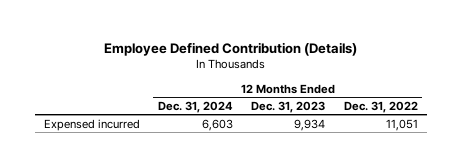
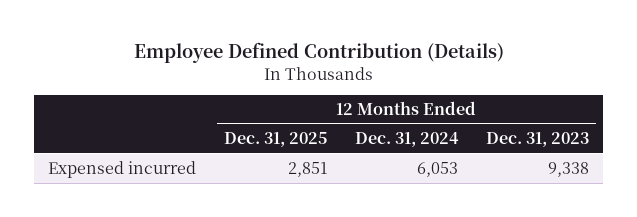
[343,100,418,113] Dec. 31, 2022 -> none
none -> [223,131,328,147] Dec. 31, 2025
[202,118,234,131] 6,603 -> [417,162,459,178] 6,053
[294,118,326,131] 9,934 -> [548,162,590,178] 9,338

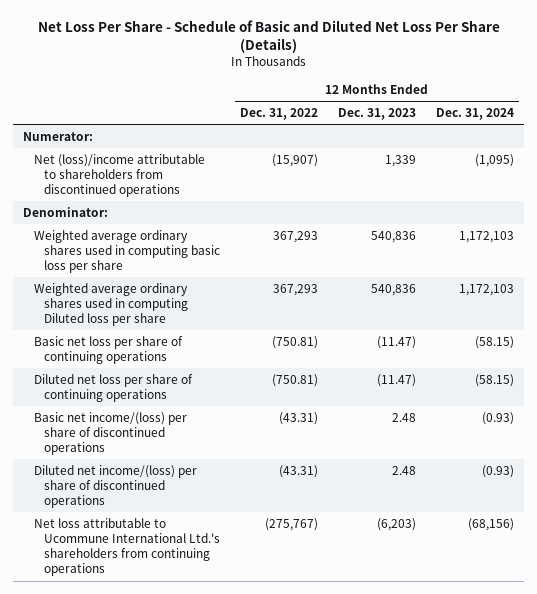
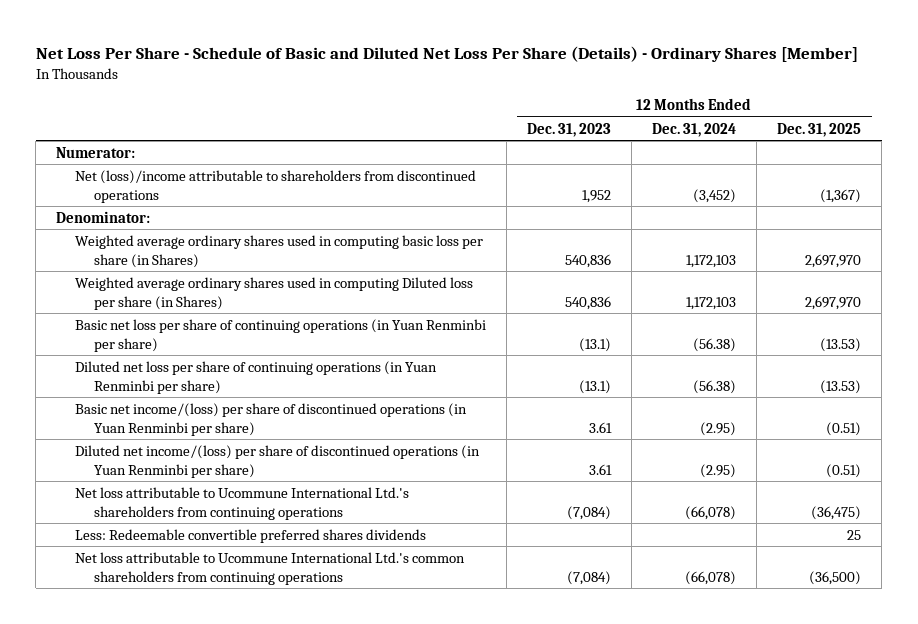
[37,19,500,54] Net Loss Per Share - Schedule of Basic and Diluted Net Loss Per Share (Details) -> [35,45,858,62] Net Loss Per Share - Schedule of Basic and Diluted Net Loss Per Share (Details) - Ordinary Shares [Member]
[240,108,319,121] Dec. 31, 2022 -> none
none -> [777,122,862,137] Dec. 31, 2025
[385,154,417,167] 1,339 -> [582,189,612,203] 1,952
[474,153,514,167] (1,095) -> [693,188,737,203] (3,452)
[33,229,221,274] Weighted average ordinary shares used in computing basic loss per share -> [74,234,483,268] Weighted average ordinary shares used in computing basic loss per share (in Shares)
[33,282,189,327] Weighted average ordinary shares used in computing Diluted loss per share -> [74,276,473,310] Weighted average ordinary shares used in computing Diluted loss per share (in Shares)
[33,335,183,365] Basic net loss per share of continuing operations -> [74,318,486,352] Basic net loss per share of continuing operations (in Yuan Renminbi per share)
[377,335,417,349] (11.47) -> [579,337,612,352] (13.1)
[474,335,514,349] (58.15) -> [693,337,737,352] (56.38)
[33,373,193,403] Diluted net loss per share of continuing operations -> [74,360,437,394] Diluted net loss per share of continuing operations (in Yuan Renminbi per share)
[377,373,417,387] (11.47) -> [579,379,612,394] (13.1)
[474,373,514,387] (58.15) -> [693,379,737,394] (56.38)
[33,411,187,456] Basic net income/(loss) per share of discontinued operations -> [74,402,467,436] Basic net income/(loss) per share of discontinued operations (in Yuan Renminbi per share)
[392,412,417,422] 2.48 -> [589,421,613,433] 3.61
[481,411,514,425] (0.93) -> [700,421,737,436] (2.95)
[33,464,197,509] Diluted net income/(loss) per share of discontinued operations -> [74,444,480,478] Diluted net income/(loss) per share of discontinued operations (in Yuan Renminbi per share)
[392,465,417,475] 2.48 -> [589,463,613,475] 3.61
[481,464,514,478] (0.93) -> [700,463,737,478] (2.95)
[377,517,417,531] (6,203) -> [567,505,612,520] (7,084)
[467,517,514,531] (68,156) -> [685,505,737,520] (66,078)
none -> [74,528,426,543] Less: Redeemable convertible preferred shares dividends
none -> [74,551,465,585] Net loss attributable to Ucommune International Ltd.'s common shareholders from continuing operations

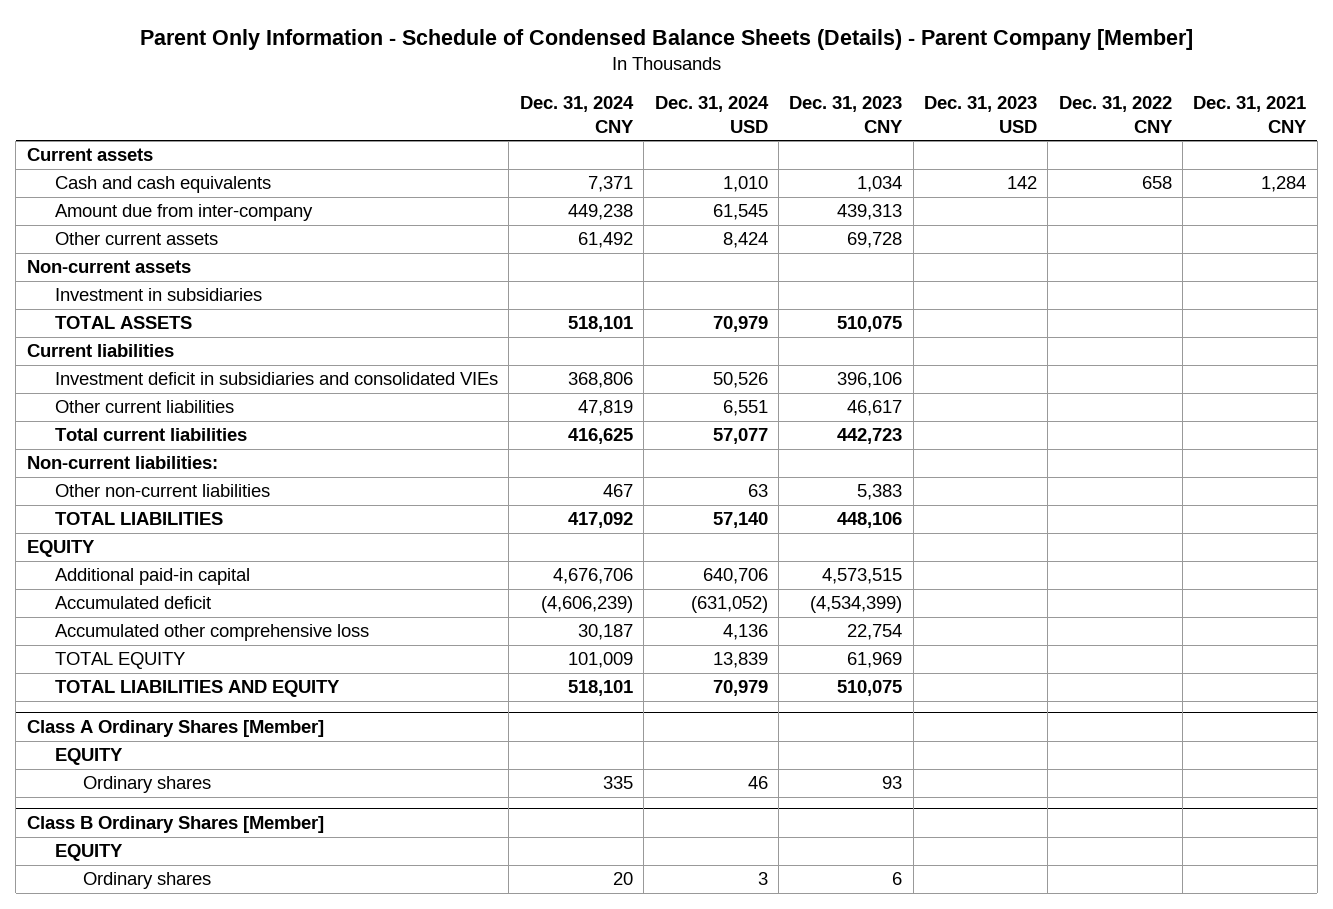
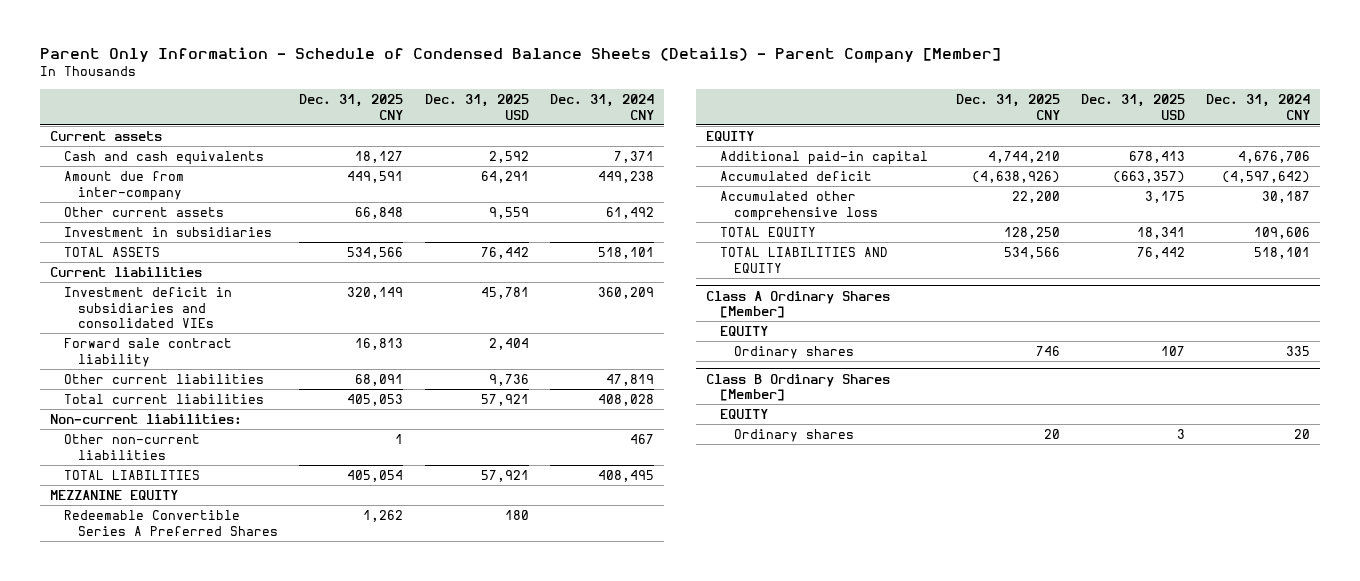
[654,96,769,133] Dec. 31, 2024 USD -> none
[789,96,904,133] Dec. 31, 2023 CNY -> none
[923,96,1037,133] Dec. 31, 2023 USD -> none
[1058,96,1173,133] Dec. 31, 2022 CNY -> none
[1193,96,1308,133] Dec. 31, 2021 CNY -> none
none -> [299,93,404,120] Dec. 31, 2025 CNY
none -> [424,93,529,120] Dec. 31, 2025 USD
[26,260,191,274] Non-current assets -> none
[567,372,633,389] 368,806 -> [597,286,654,299] 360,209
none -> [64,337,233,367] Forward sale contract liability
[567,428,633,445] 416,625 -> [597,393,654,406] 408,028
[567,512,633,529] 417,092 -> [597,469,654,482] 408,495
none -> [50,489,179,500] MEZZANINE EQUITY
none -> [64,509,279,536] Redeemable Convertible Series A Preferred Shares
[540,596,633,614] (4,606,239) -> [1221,170,1310,183] (4,597,642)
[567,652,633,669] 101,009 -> [1253,226,1310,239] 109,606

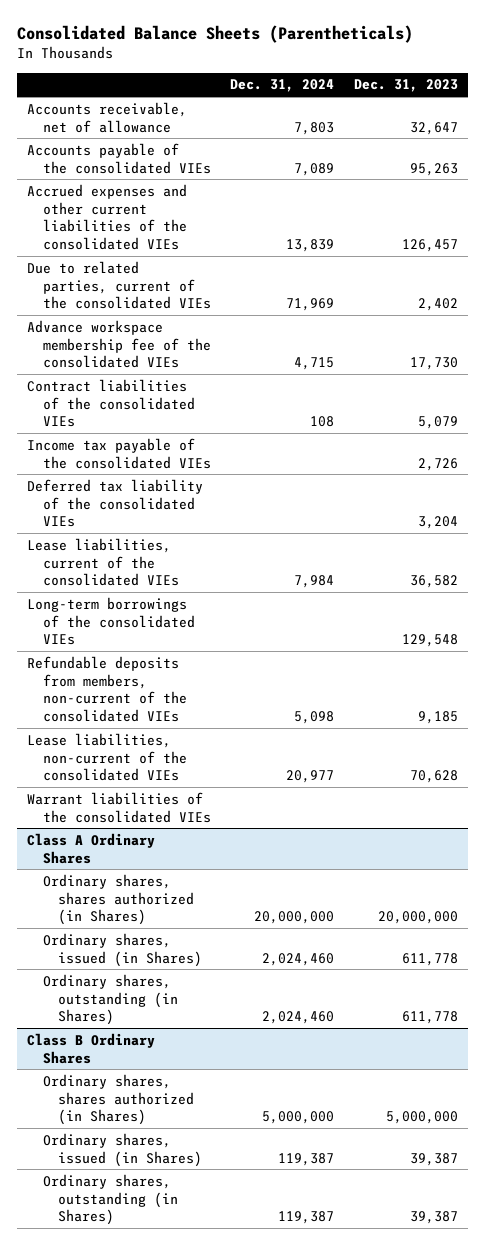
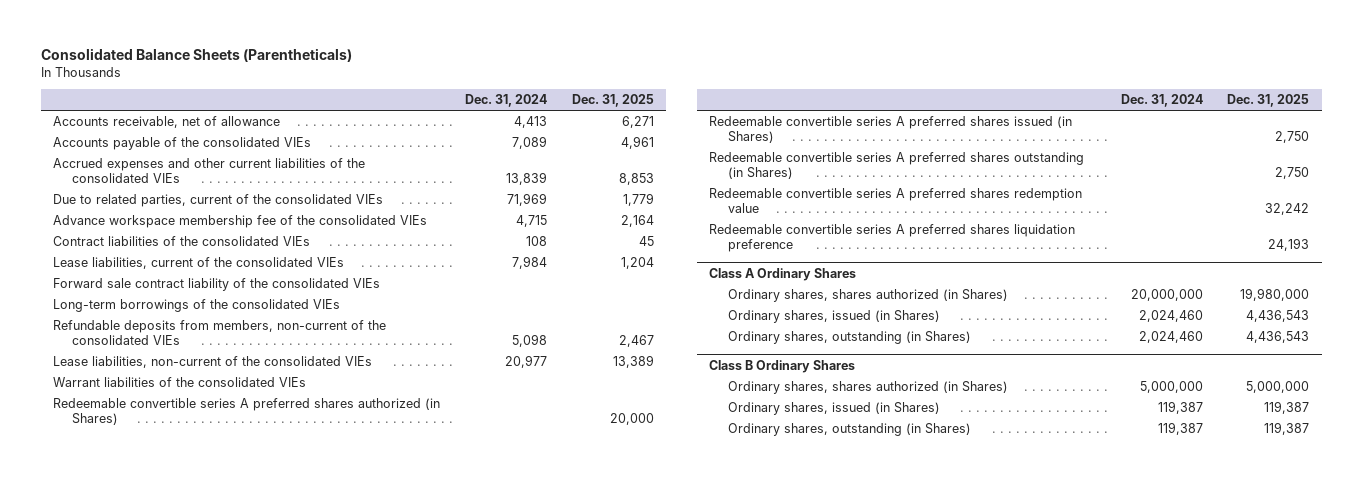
[354,79,459,93] Dec. 31, 2023 -> none
none -> [571,94,654,108] Dec. 31, 2025
[294,121,335,135] 7,803 -> [513,115,547,128] 4,413
[27,437,211,469] Income tax payable of the consolidated VIEs -> none
[27,478,204,528] Deferred tax liability of the consolidated VIEs -> none
none -> [53,277,381,291] Forward sale contract liability of the consolidated VIEs
none -> [53,397,441,426] Redeemable convertible series A preferred shares authorized (in Shares)
none -> [709,115,1073,144] Redeemable convertible series A preferred shares issued (in Shares)
none -> [709,151,1085,180] Redeemable convertible series A preferred shares outstanding (in Shares)
none -> [709,187,1083,214] Redeemable convertible series A preferred shares redemption value
none -> [709,223,1076,253] Redeemable convertible series A preferred shares liquidation preference

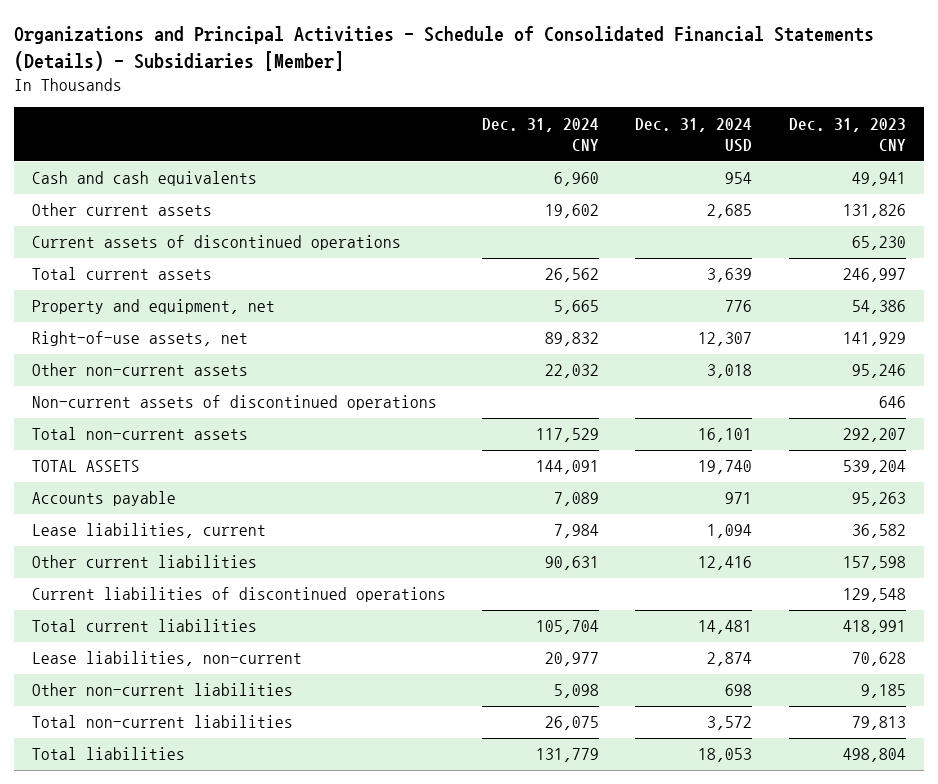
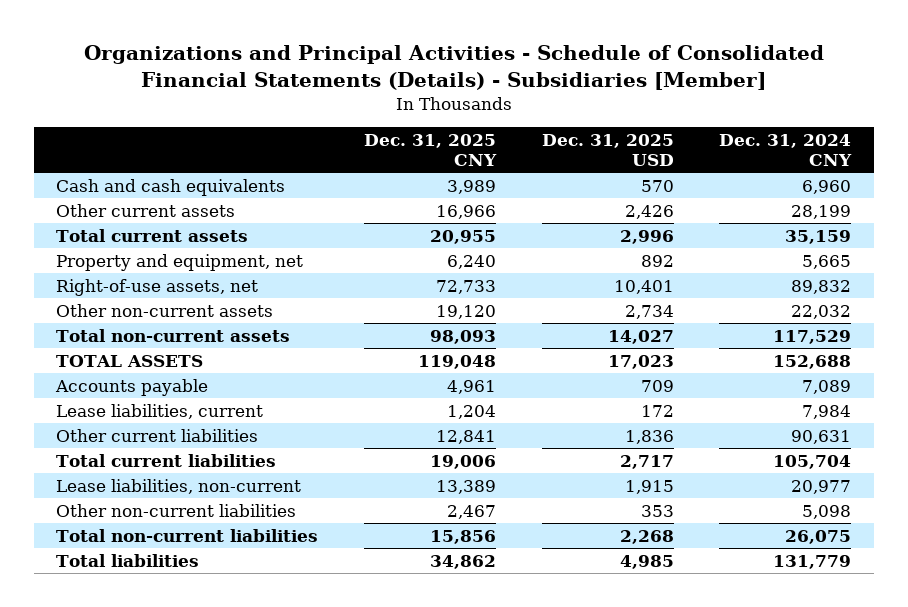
[635,117,753,153] Dec. 31, 2024 USD -> none
[788,117,906,152] Dec. 31, 2023 CNY -> none
none -> [364,133,498,166] Dec. 31, 2025 CNY
none -> [541,133,674,166] Dec. 31, 2025 USD
[31,235,401,251] Current assets of discontinued operations -> none
[545,204,600,219] 19,602 -> [791,204,852,219] 28,199
[545,268,600,283] 26,562 -> [785,229,852,244] 35,159
[31,395,437,411] Non-current assets of discontinued operations -> none
[536,460,600,475] 144,091 -> [773,354,852,369] 152,688
[31,587,446,603] Current liabilities of discontinued operations -> none

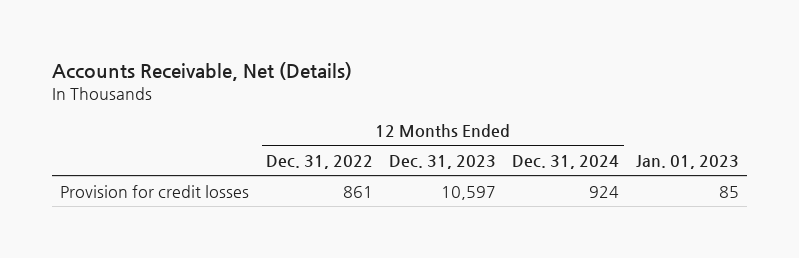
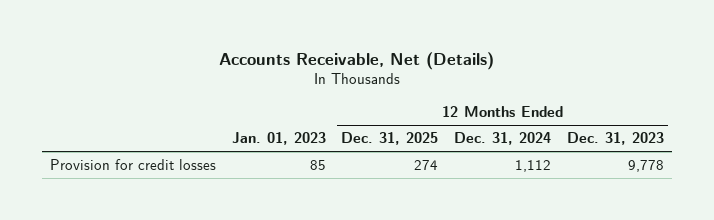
[265,154,373,169] Dec. 31, 2022 -> none
none -> [341,132,439,146] Dec. 31, 2025
[441,185,497,200] 10,597 -> [628,160,665,173] 9,778
[589,185,620,198] 924 -> [515,160,552,173] 1,112

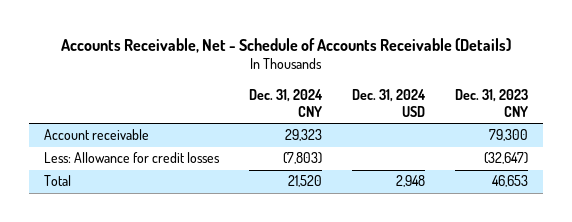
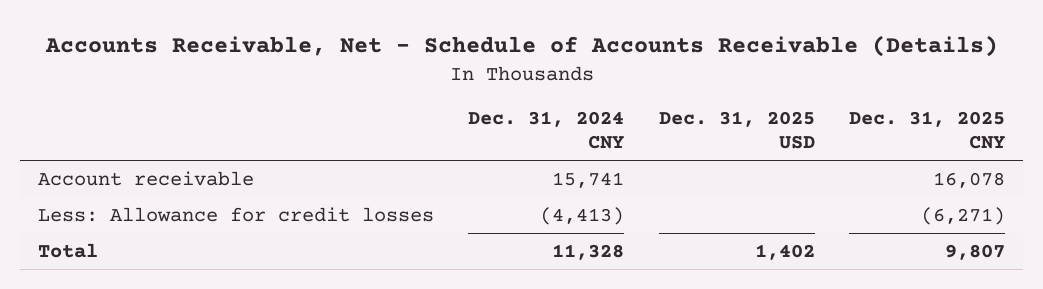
[352,88,427,117] Dec. 31, 2024 USD -> none
[455,88,529,117] Dec. 31, 2023 CNY -> none
none -> [658,111,815,150] Dec. 31, 2025 USD
none -> [849,111,1006,150] Dec. 31, 2025 CNY
[285,129,323,142] 29,323 -> [552,171,625,188] 15,741
[283,152,323,165] (7,803) -> [540,206,625,225] (4,413)
[288,175,323,188] 21,520 -> [552,243,625,260] 11,328

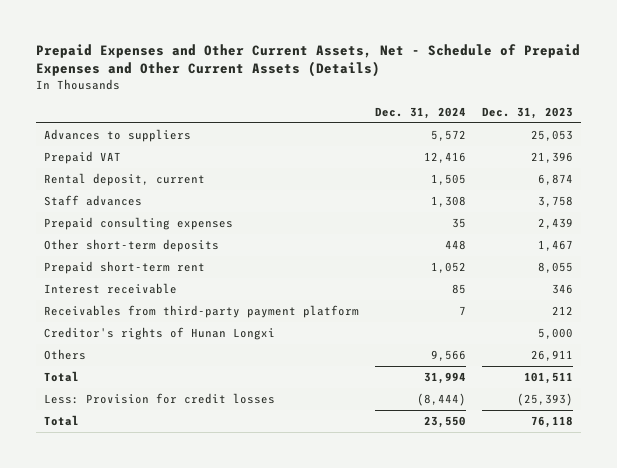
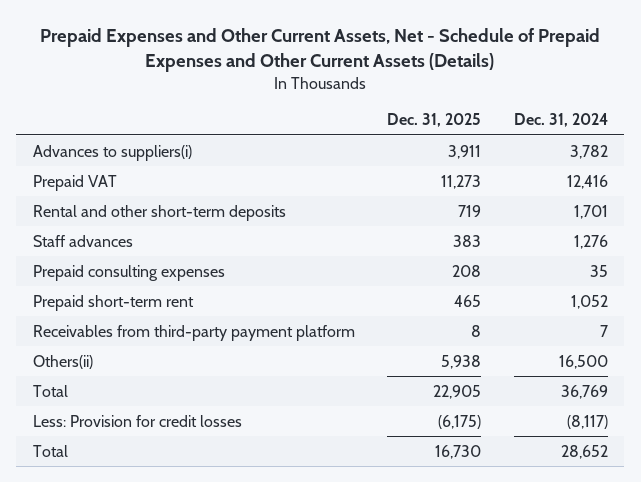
[481,106,573,119] Dec. 31, 2023 -> none
none -> [387,113,482,128] Dec. 31, 2025
[44,129,192,143] Advances to suppliers -> [32,144,192,161] Advances to suppliers(i)
[431,130,467,142] 5,572 -> [570,144,609,159] 3,782
[44,173,206,187] Rental deposit, current -> none
none -> [32,204,286,221] Rental and other short-term deposits
[431,196,467,208] 1,308 -> [574,234,609,249] 1,276
[44,239,220,253] Other short-term deposits -> none
[44,283,178,295] Interest receivable -> none
[44,327,276,341] Creditor's rights of Hunan Longxi -> none
[44,349,87,361] Others -> [32,354,93,369] Others(ii)
[431,350,467,362] 9,566 -> [559,354,609,369] 16,500
[424,372,467,385] 31,994 -> [561,384,609,399] 36,769
[417,393,467,407] (8,444) -> [567,414,609,429] (8,117)
[424,416,467,429] 23,550 -> [561,444,609,459] 28,652

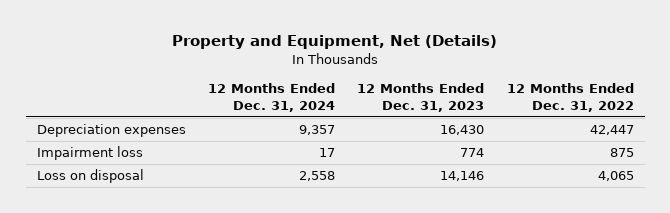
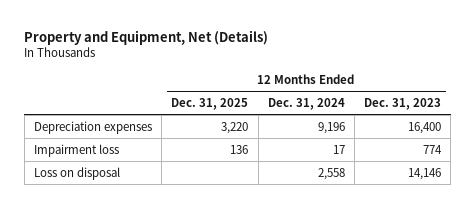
[506,83,634,112] 12 Months Ended Dec. 31, 2022 -> none
none -> [171,98,249,111] Dec. 31, 2025
[299,125,336,136] 9,357 -> [317,121,345,134] 9,196
[440,125,485,136] 16,430 -> [408,121,442,134] 16,400

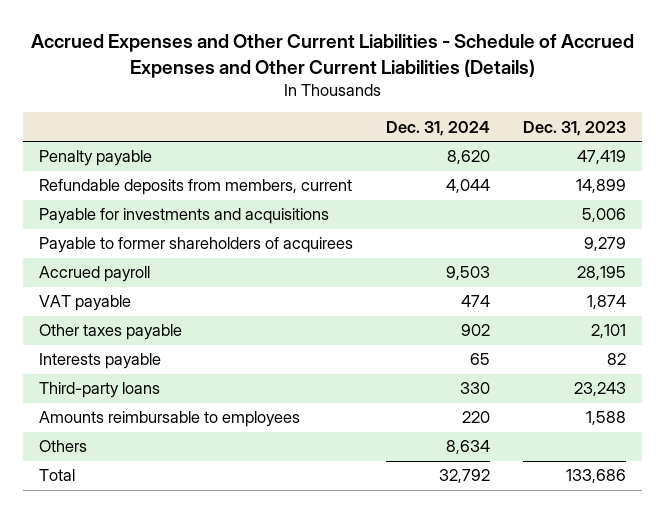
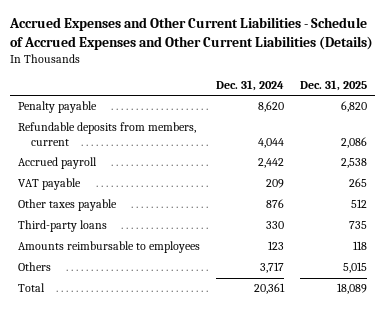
[523,120,627,136] Dec. 31, 2023 -> none
none -> [300,79,368,91] Dec. 31, 2025
[39,208,330,225] Payable for investments and acquisitions -> none
[39,237,354,254] Payable to former shareholders of acquirees -> none
[39,353,162,370] Interests payable -> none
[446,266,491,281] 9,503 -> [258,158,285,169] 2,442
[461,295,491,308] 474 -> [266,179,285,189] 209
[461,324,491,337] 902 -> [266,199,285,209] 876
[462,411,491,424] 220 -> [268,241,285,251] 123
[446,440,491,455] 8,634 -> [260,262,285,274] 3,717
[439,469,491,484] 32,792 -> [254,283,286,295] 20,361

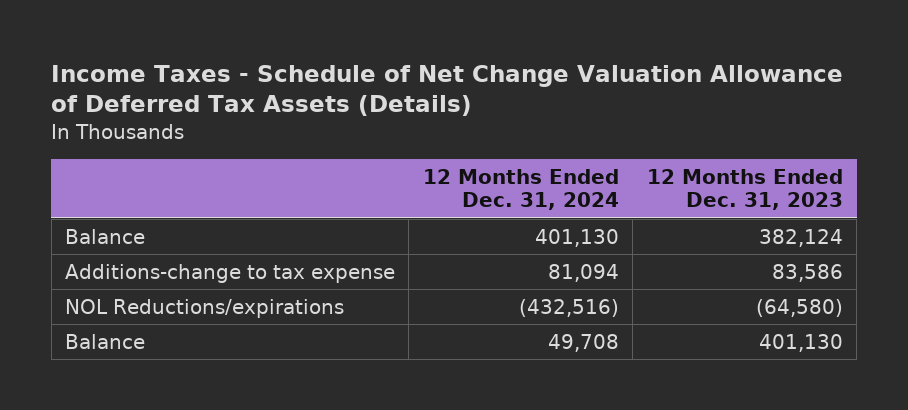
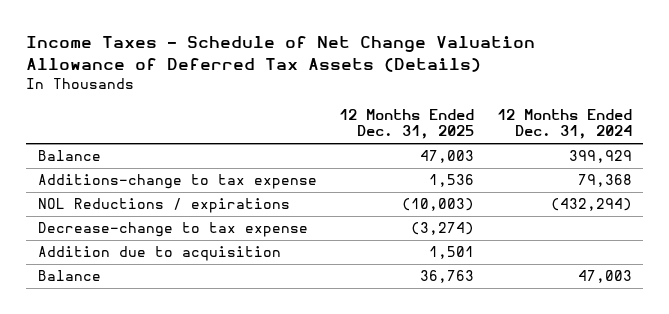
[646,168,843,211] 12 Months Ended Dec. 31, 2023 -> none
none -> [339,109,475,140] 12 Months Ended Dec. 31, 2025
[534,228,619,247] 401,130 -> [568,150,632,164] 399,929
[547,263,619,282] 81,094 -> [577,174,632,188] 79,368
[65,298,345,318] NOL Reductions/expirations -> [37,198,290,214] NOL Reductions / expirations
[518,298,619,317] (432,516) -> [550,198,632,212] (432,294)
none -> [37,222,308,238] Decrease-change to tax expense
none -> [37,246,281,262] Addition due to acquisition
[547,333,619,352] 49,708 -> [577,270,632,284] 47,003

